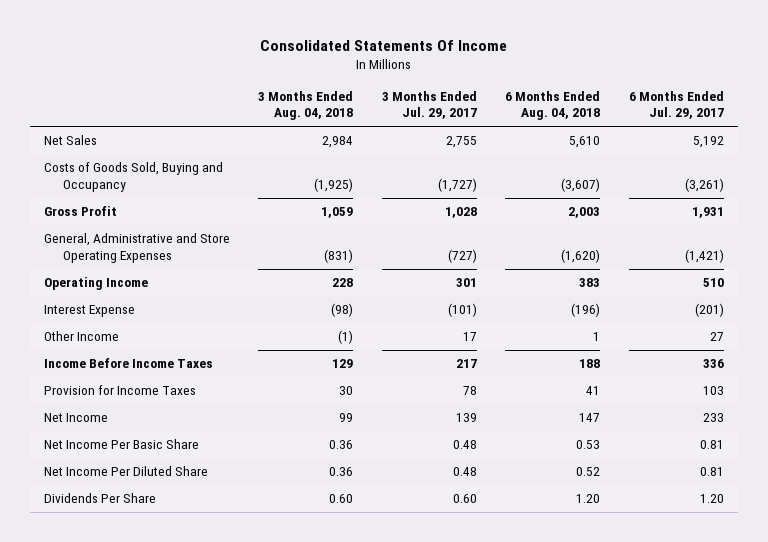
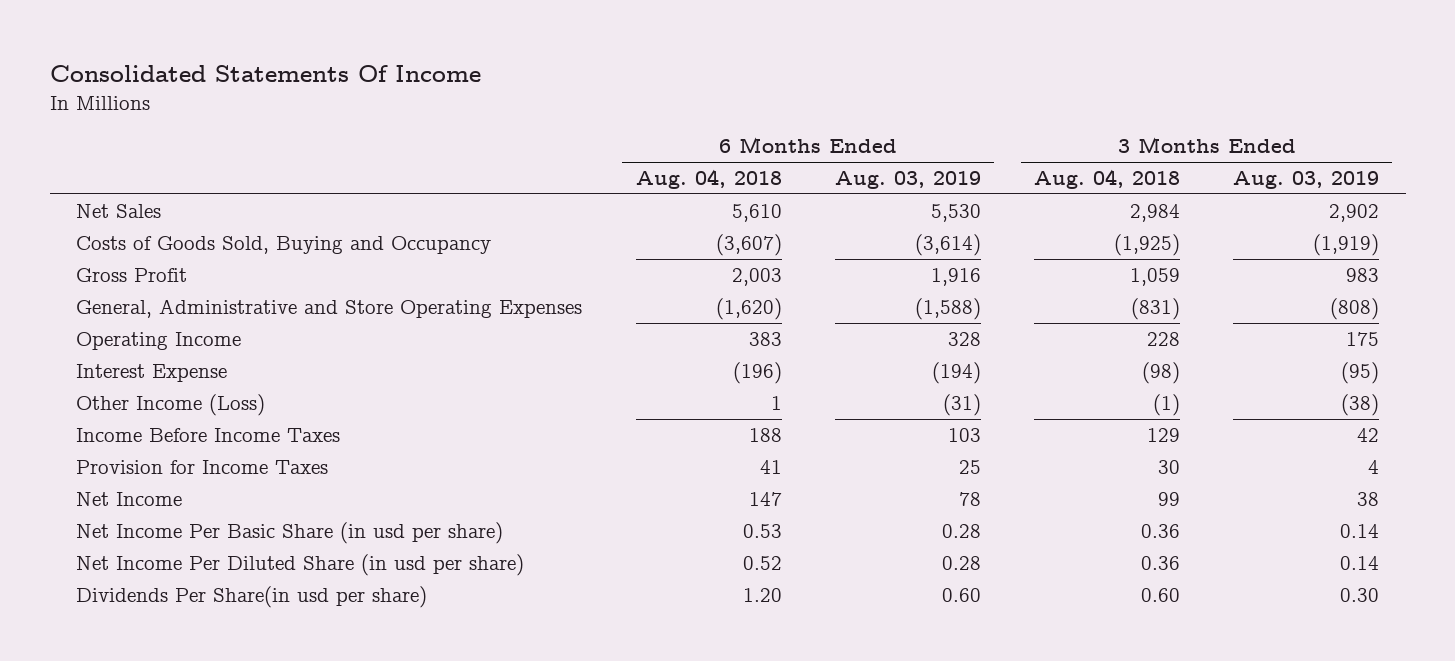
[381,90,477,120] 3 Months Ended Jul. 29, 2017 -> none
[628,90,724,120] 6 Months Ended Jul. 29, 2017 -> none
none -> [834,171,981,190] Aug. 03, 2019
none -> [1233,171,1380,190] Aug. 03, 2019
[43,331,119,342] Other Income -> [76,393,266,416] Other Income (Loss)
[43,439,199,450] Net Income Per Basic Share -> [76,521,504,544] Net Income Per Basic Share (in usd per share)
[43,466,208,477] Net Income Per Diluted Share -> [76,553,525,576] Net Income Per Diluted Share (in usd per share)
[43,493,156,504] Dividends Per Share -> [76,585,428,608] Dividends Per Share(in usd per share)

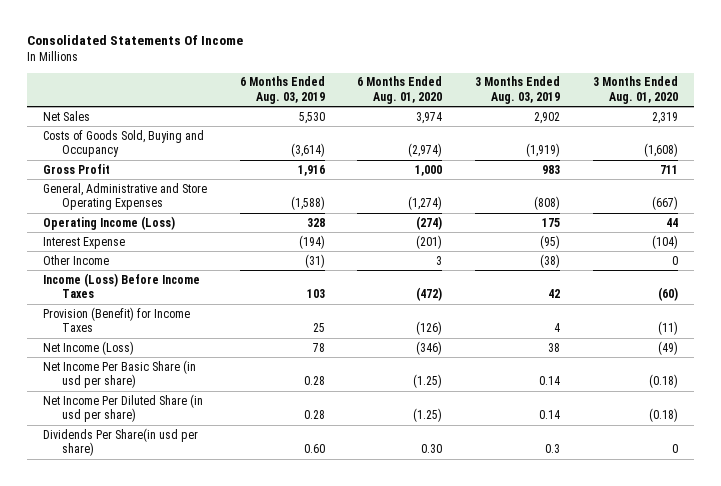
[635,169,782,190] Aug. 04, 2018 -> none
[1033,169,1180,190] Aug. 04, 2018 -> none
none -> [357,76,443,104] 6 Months Ended Aug. 01, 2020
none -> [592,76,678,104] 3 Months Ended Aug. 01, 2020
[76,331,242,350] Operating Income -> [43,215,176,230] Operating Income (Loss)
[76,393,266,416] Other Income (Loss) -> [43,254,110,265] Other Income
[76,427,341,442] Income Before Income Taxes -> [43,272,201,299] Income (Loss) Before Income Taxes
[76,459,329,474] Provision for Income Taxes -> [43,306,191,333] Provision (Benefit) for Income Taxes
[76,491,183,506] Net Income -> [43,340,135,355] Net Income (Loss)
[1340,587,1380,602] 0.30 -> [545,444,561,454] 0.3

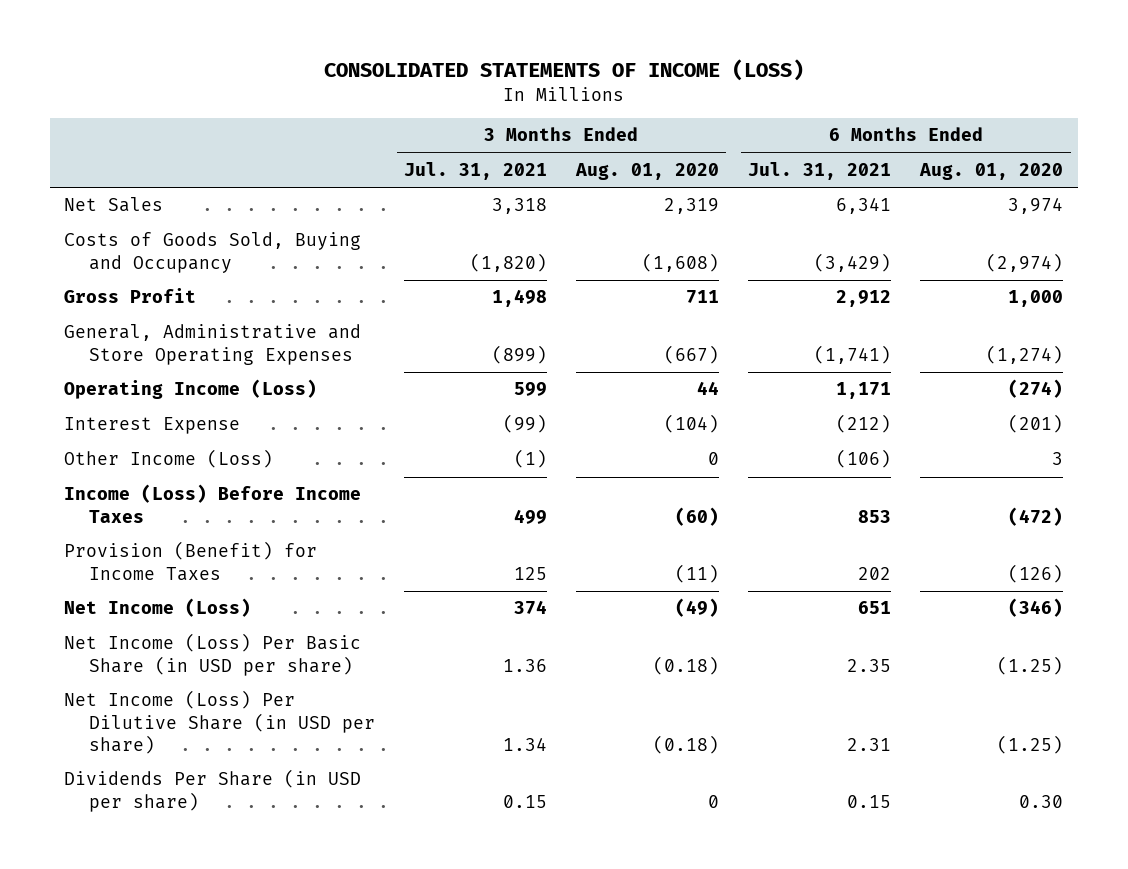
[26,35,243,46] Consolidated Statements Of Income -> [323,58,804,81] CONSOLIDATED STATEMENTS OF INCOME (LOSS)
[239,76,325,104] 6 Months Ended Aug. 03, 2019 -> none
[475,76,561,104] 3 Months Ended Aug. 03, 2019 -> none
none -> [403,162,547,181] Jul. 31, 2021
none -> [748,162,892,181] Jul. 31, 2021
[43,254,110,265] Other Income -> [64,449,274,469] Other Income (Loss)
[43,359,197,389] Net Income Per Basic Share (in usd per share) -> [64,633,362,676] Net Income (Loss) Per Basic Share (in USD per share)
[43,393,204,423] Net Income Per Diluted Share (in usd per share) -> [64,690,375,755] Net Income (Loss) Per Dilutive Share (in USD per share)
[43,427,199,457] Dividends Per Share(in usd per share) -> [64,769,362,812] Dividends Per Share (in USD per share)

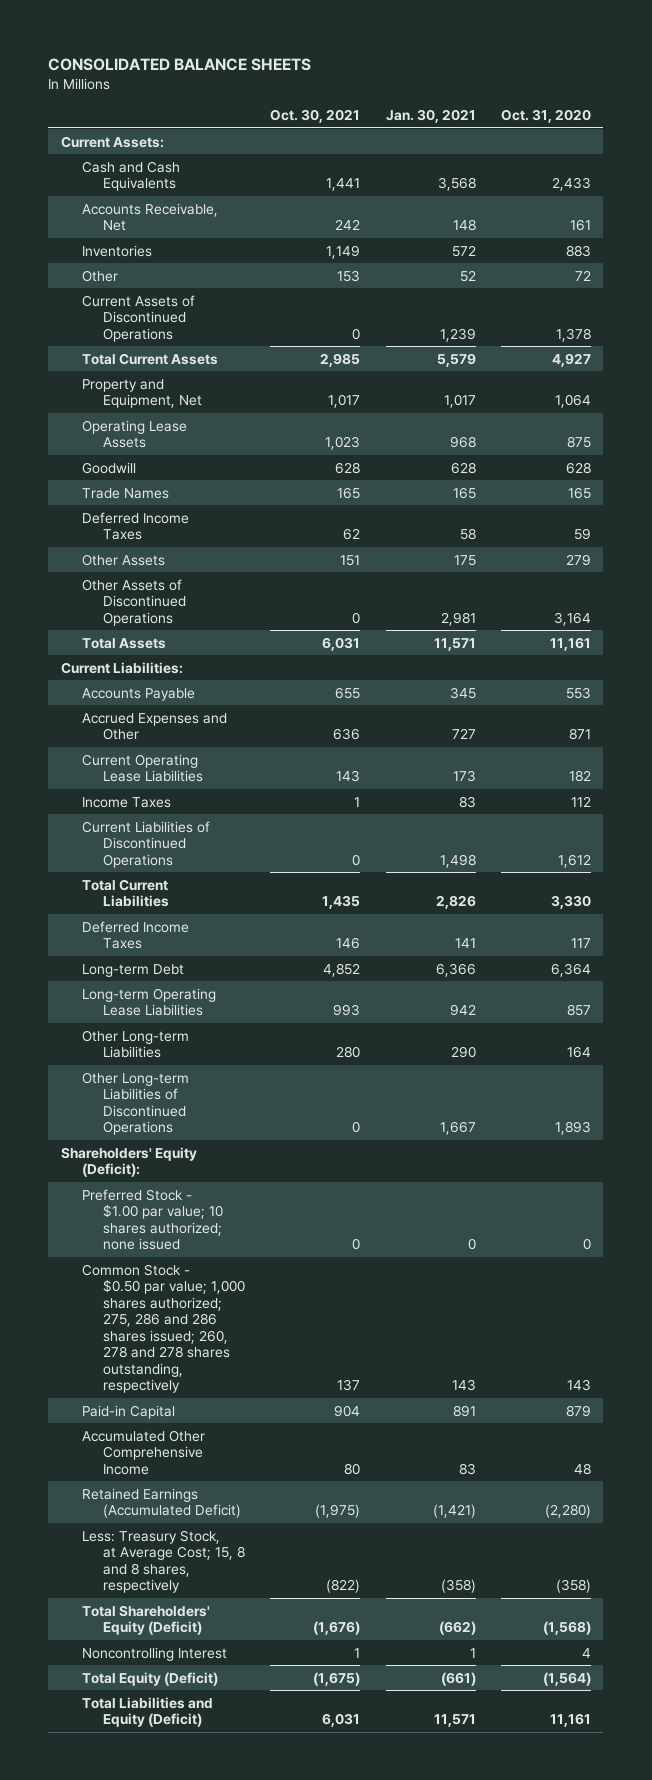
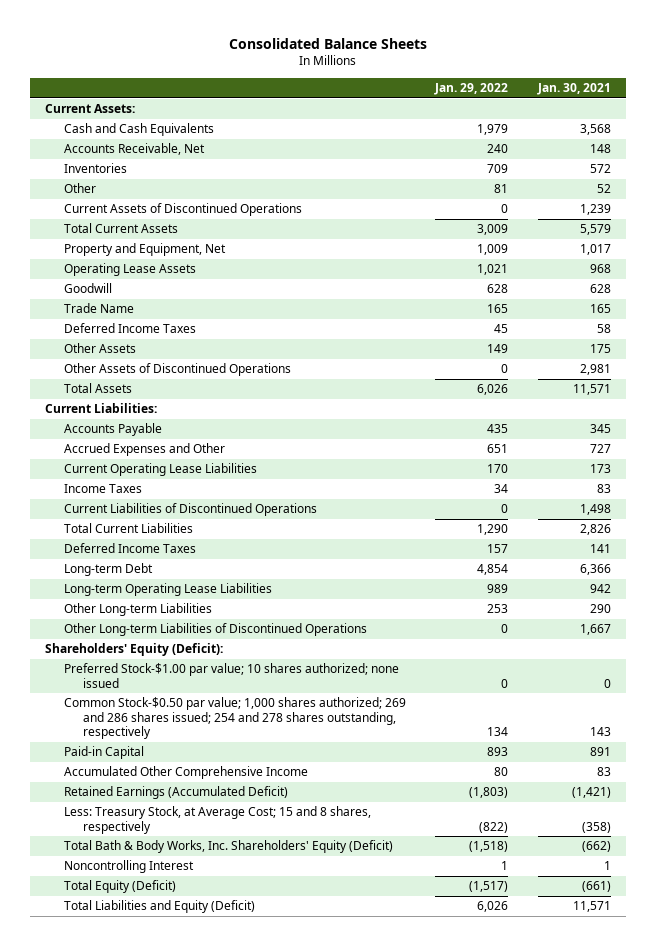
[48,57,312,71] CONSOLIDATED BALANCE SHEETS -> [228,37,427,49] Consolidated Balance Sheets
[270,108,361,123] Oct. 30, 2021 -> none
[500,108,591,123] Oct. 31, 2020 -> none
none -> [434,83,509,96] Jan. 29, 2022
[81,487,169,499] Trade Names -> [63,303,134,314] Trade Name
[81,1188,223,1251] Preferred Stock - $1.00 par value; 10 shares authorized; none issued -> [63,663,399,688] Preferred Stock-$1.00 par value; 10 shares authorized; none issued
[81,1263,245,1394] Common Stock - $0.50 par value; 1,000 shares authorized; 275, 286 and 286 shares issued; 260, 278 and 278 shares outstanding, respectively -> [63,697,406,739] Common Stock-$0.50 par value; 1,000 shares authorized; 269 and 286 shares issued; 254 and 278 shares outstanding, respectively
[81,1529,245,1594] Less: Treasury Stock, at Average Cost; 15, 8 and 8 shares, respectively -> [63,806,371,834] Less: Treasury Stock, at Average Cost; 15 and 8 shares, respectively
[81,1604,210,1636] Total Shareholders' Equity (Deficit) -> [63,840,393,854] Total Bath & Body Works, Inc. Shareholders' Equity (Deficit)

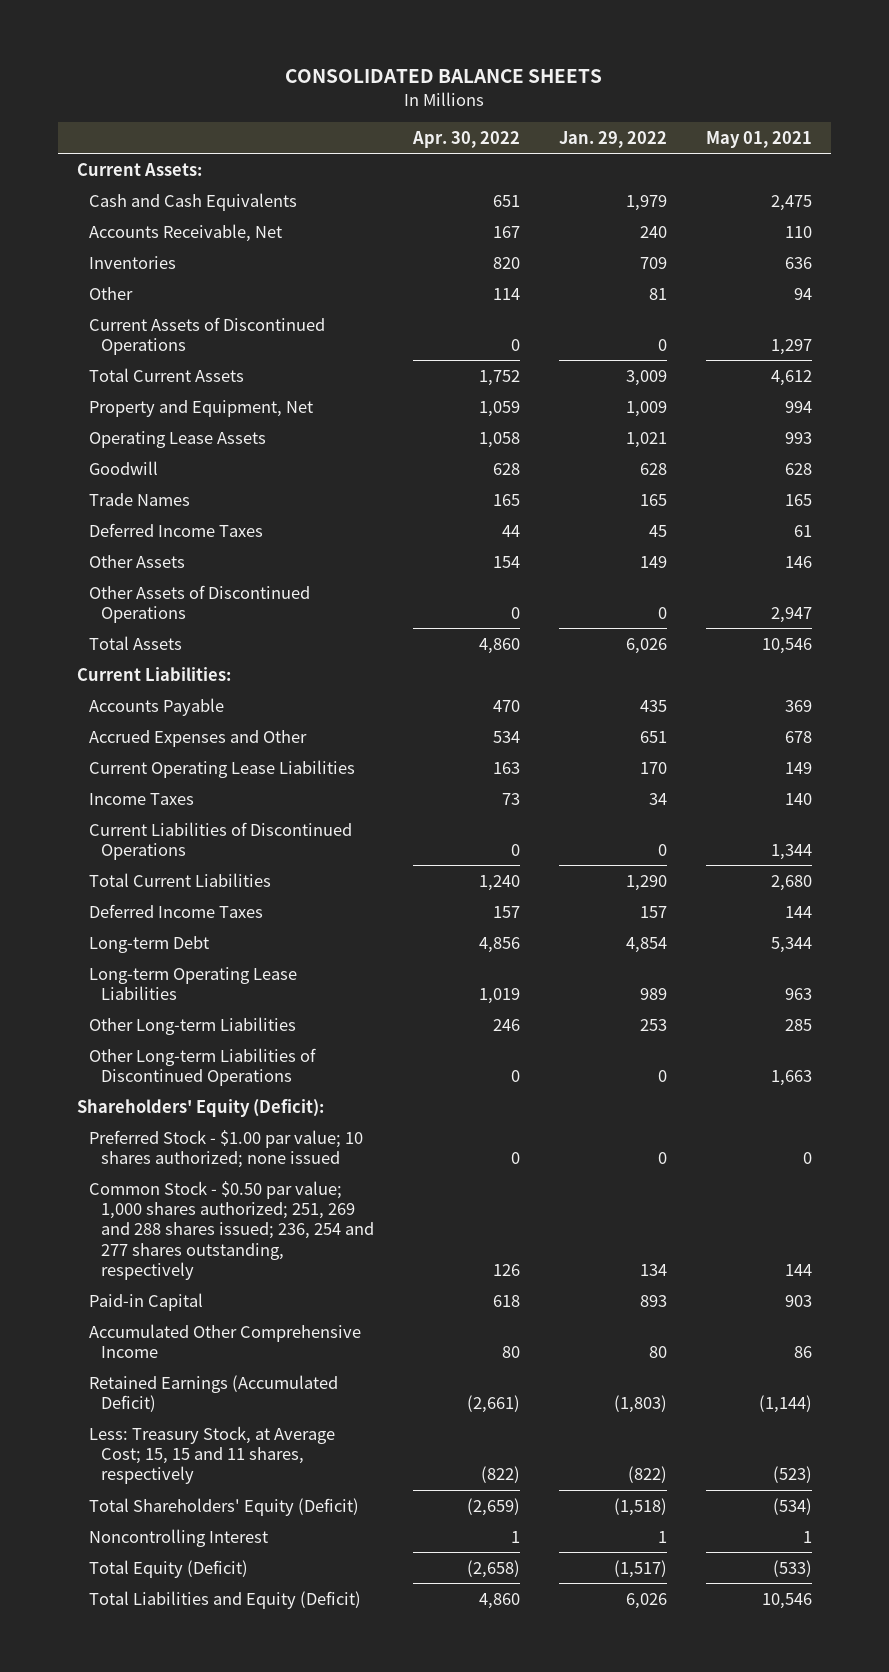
[228,37,427,49] Consolidated Balance Sheets -> [285,69,603,84] CONSOLIDATED BALANCE SHEETS
[536,83,611,96] Jan. 30, 2021 -> none
none -> [412,130,521,148] Apr. 30, 2022
none -> [705,130,812,148] May 01, 2021
[63,303,134,314] Trade Name -> [89,492,191,506] Trade Names
[63,663,399,688] Preferred Stock-$1.00 par value; 10 shares authorized; none issued -> [89,1129,364,1168] Preferred Stock - $1.00 par value; 10 shares authorized; none issued
[63,697,406,739] Common Stock-$0.50 par value; 1,000 shares authorized; 269 and 286 shares issued; 254 and 278 shares outstanding, respectively -> [89,1180,375,1280] Common Stock - $0.50 par value; 1,000 shares authorized; 251, 269 and 288 shares issued; 236, 254 and 277 shares outstanding, respectively
[63,806,371,834] Less: Treasury Stock, at Average Cost; 15 and 8 shares, respectively -> [89,1425,336,1485] Less: Treasury Stock, at Average Cost; 15, 15 and 11 shares, respectively
[63,840,393,854] Total Bath & Body Works, Inc. Shareholders' Equity (Deficit) -> [89,1497,360,1516] Total Shareholders' Equity (Deficit)

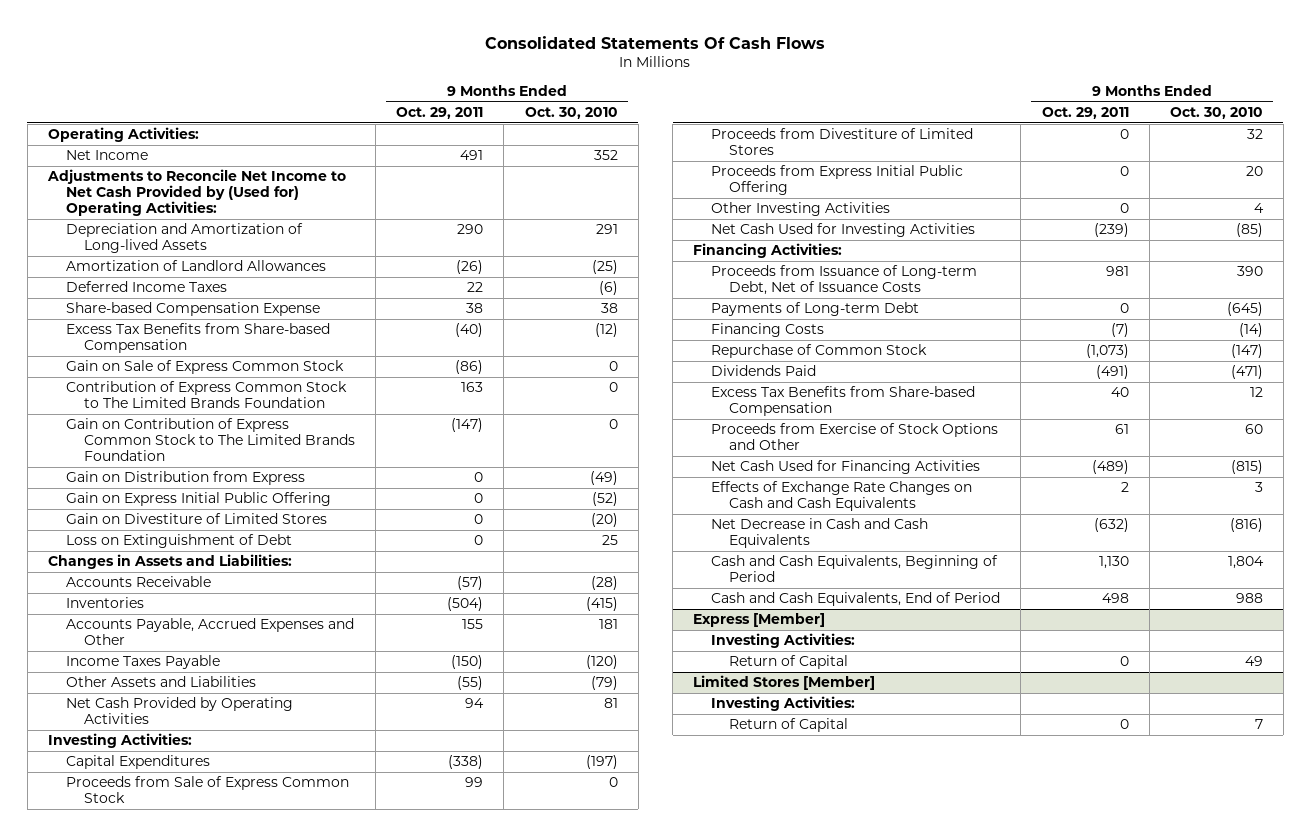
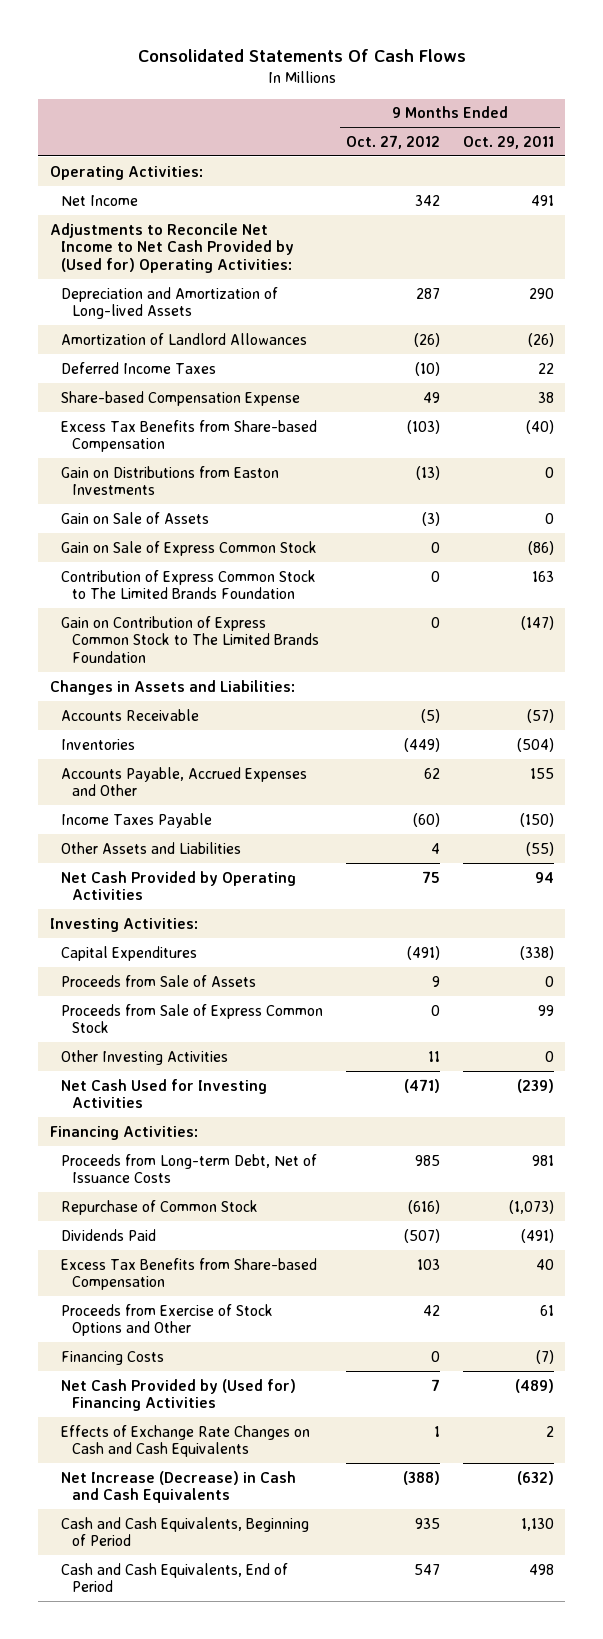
[524,107,618,120] Oct. 30, 2010 -> none
none -> [345,134,440,149] Oct. 27, 2012
none -> [60,465,279,496] Gain on Distributions from Easton Investments
none -> [60,511,209,524] Gain on Sale of Assets
[66,471,306,486] Gain on Distribution from Express -> none
[66,492,332,507] Gain on Express Initial Public Offering -> none
[66,513,328,525] Gain on Divestiture of Limited Stores -> none
[66,534,293,549] Loss on Extinguishment of Debt -> none
none -> [60,974,256,987] Proceeds from Sale of Assets
[711,128,974,156] Proceeds from Divestiture of Limited Stores -> none
[711,165,964,196] Proceeds from Express Initial Public Offering -> none
[711,302,920,317] Payments of Long-term Debt -> none
[711,265,978,296] Proceeds from Issuance of Long-term Debt, Net of Issuance Costs -> [60,1153,317,1184] Proceeds from Long-term Debt, Net of Issuance Costs
[711,323,825,338] Financing Costs -> [60,1350,164,1365] Financing Costs
[711,460,981,475] Net Cash Used for Financing Activities -> [60,1378,296,1412] Net Cash Provided by (Used for) Financing Activities
[711,518,929,549] Net Decrease in Cash and Cash Equivalents -> [60,1470,296,1504] Net Increase (Decrease) in Cash and Cash Equivalents
[693,613,826,628] Express [Member] -> none
[711,633,856,649] Investing Activities: -> none
[729,655,849,670] Return of Capital -> none
[693,675,876,691] Limited Stores [Member] -> none
[711,696,856,712] Investing Activities: -> none
[729,718,849,733] Return of Capital -> none

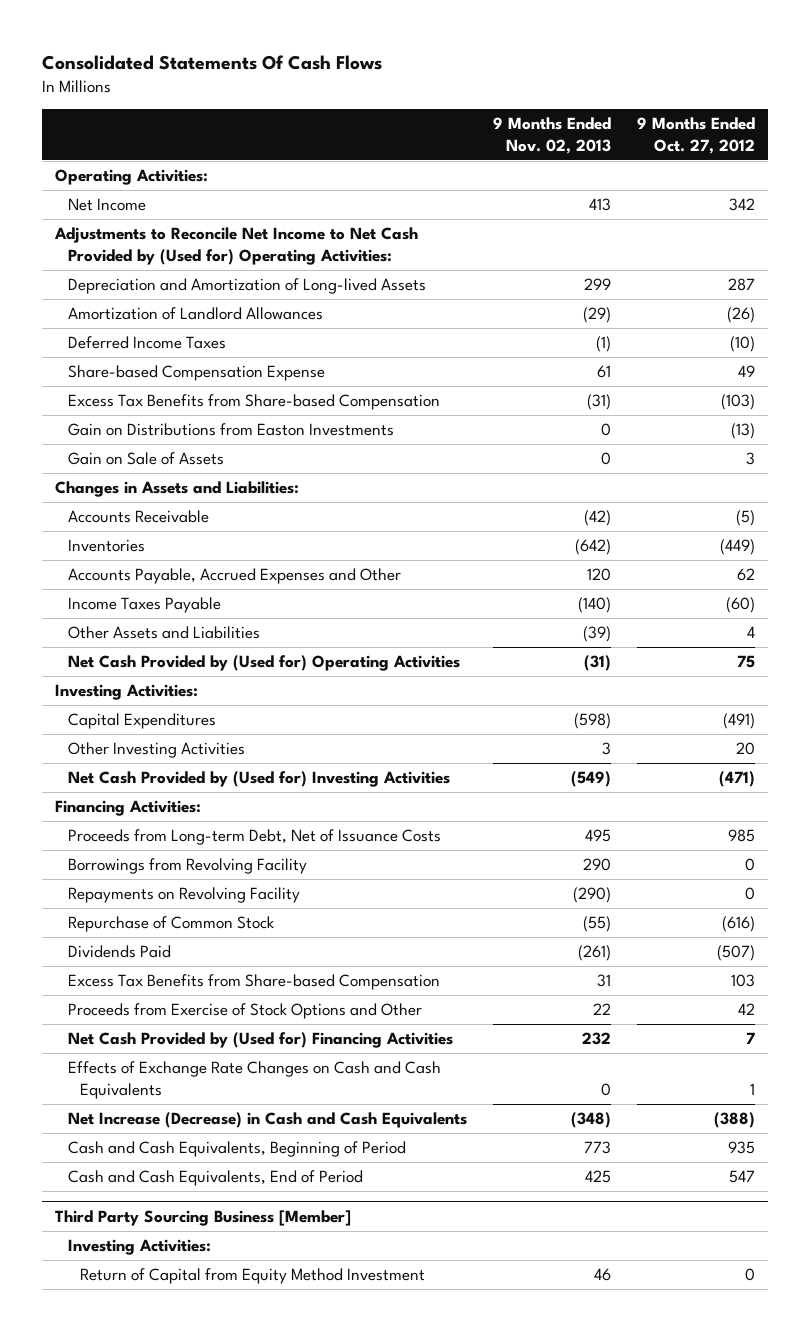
[462,135,554,149] Oct. 29, 2011 -> none
none -> [492,116,611,154] 9 Months Ended Nov. 02, 2013
[60,540,317,556] Gain on Sale of Express Common Stock -> none
[60,569,316,600] Contribution of Express Common Stock to The Limited Brands Foundation -> none
[60,615,319,664] Gain on Contribution of Express Common Stock to The Limited Brands Foundation -> none
[421,511,440,526] (3) -> [745,452,755,466] 3
[60,870,296,901] Net Cash Provided by Operating Activities -> [67,655,460,672] Net Cash Provided by (Used for) Operating Activities
[60,974,256,987] Proceeds from Sale of Assets -> none
[60,1003,323,1034] Proceeds from Sale of Express Common Stock -> none
[427,1050,440,1062] 11 -> [735,742,755,756] 20
[60,1078,267,1109] Net Cash Used for Investing Activities -> [67,771,450,788] Net Cash Provided by (Used for) Investing Activities
none -> [67,858,307,875] Borrowings from Revolving Facility
none -> [67,887,300,904] Repayments on Revolving Facility
[60,1350,164,1365] Financing Costs -> none
none -> [55,1210,352,1227] Third Party Sourcing Business [Member]
none -> [67,1239,211,1256] Investing Activities:
none -> [79,1268,425,1285] Return of Capital from Equity Method Investment

